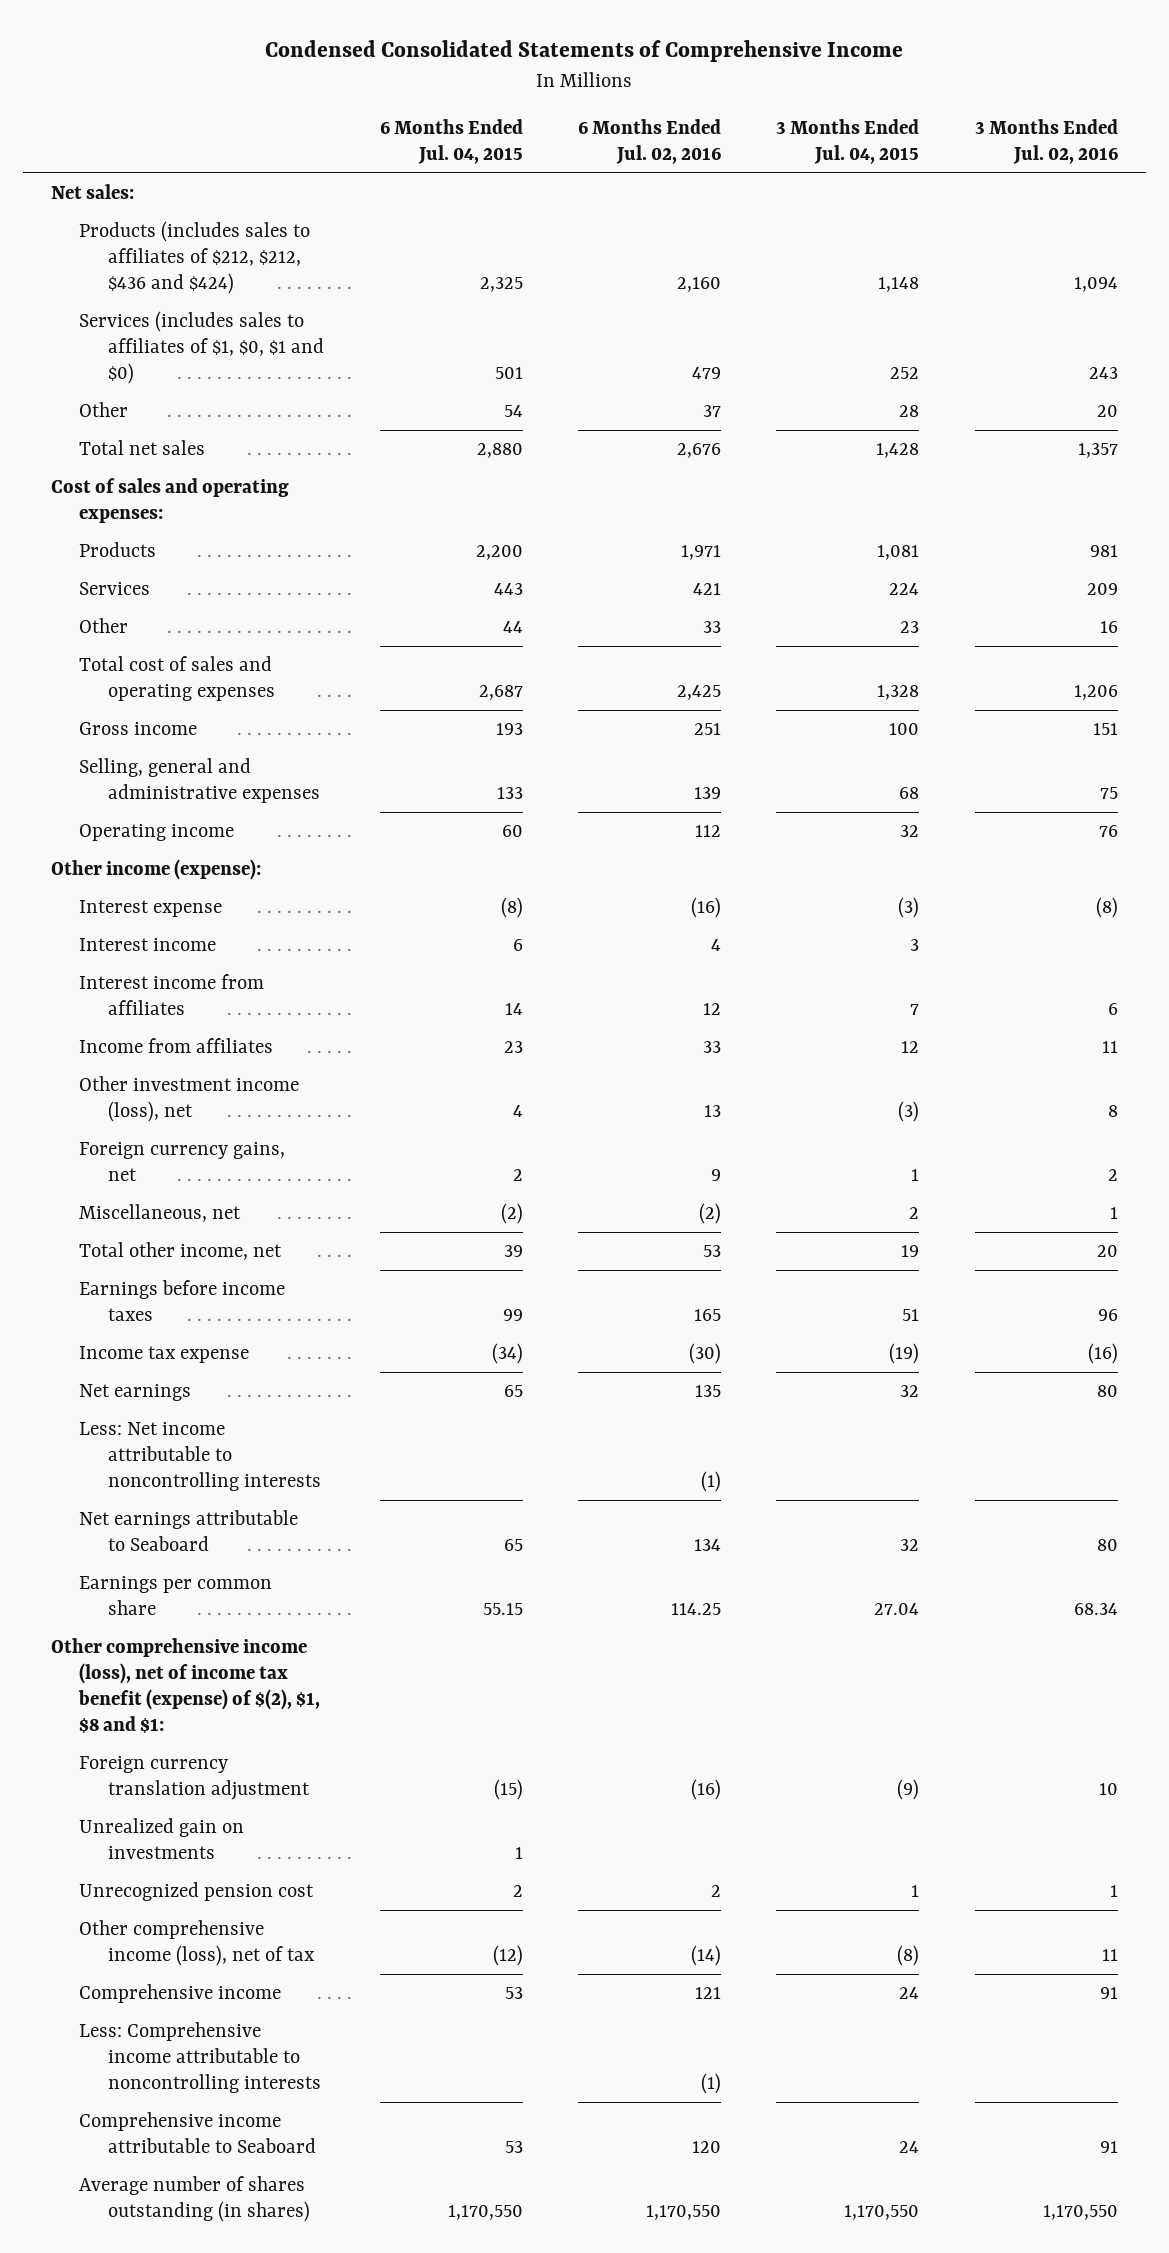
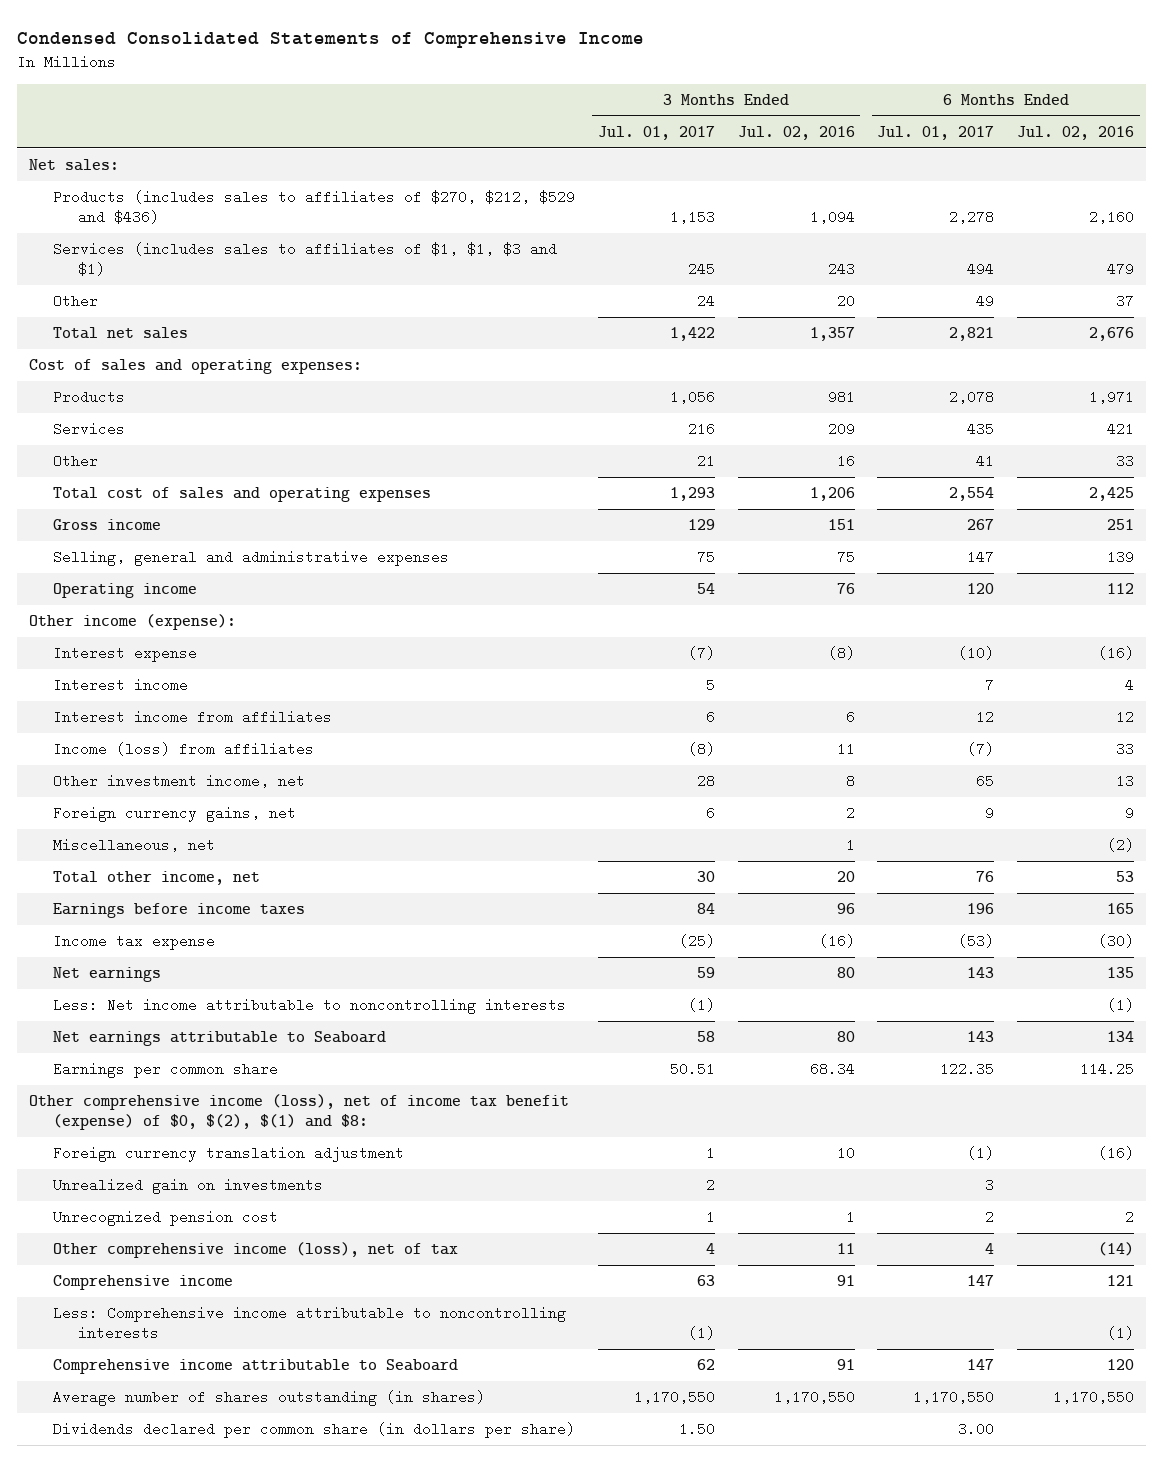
[379,118,523,164] 6 Months Ended Jul. 04, 2015 -> none
[776,118,920,164] 3 Months Ended Jul. 04, 2015 -> none
none -> [597,125,715,140] Jul. 01, 2017
none -> [877,125,995,140] Jul. 01, 2017
[79,221,311,295] Products (includes sales to affiliates of $212, $212, $436 and $424) -> [53,190,576,225] Products (includes sales to affiliates of $270, $212, $529 and $436)
[79,311,325,385] Services (includes sales to affiliates of $1, $0, $1 and $0) -> [53,242,558,277] Services (includes sales to affiliates of $1, $1, $3 and $1)
[79,1038,274,1054] Income from affiliates -> [53,742,315,757] Income (loss) from affiliates
[79,1076,300,1123] Other investment income (loss), net -> [53,774,306,789] Other investment income, net
[50,1638,321,1734] Other comprehensive income (loss), net of income tax benefit (expense) of $(2), $1, $8 and $1: -> [28,1094,569,1131] Other comprehensive income (loss), net of income tax benefit (expense) of $0, $(2), $(1) and $8:
none -> [53,1422,576,1439] Dividends declared per common share (in dollars per share)

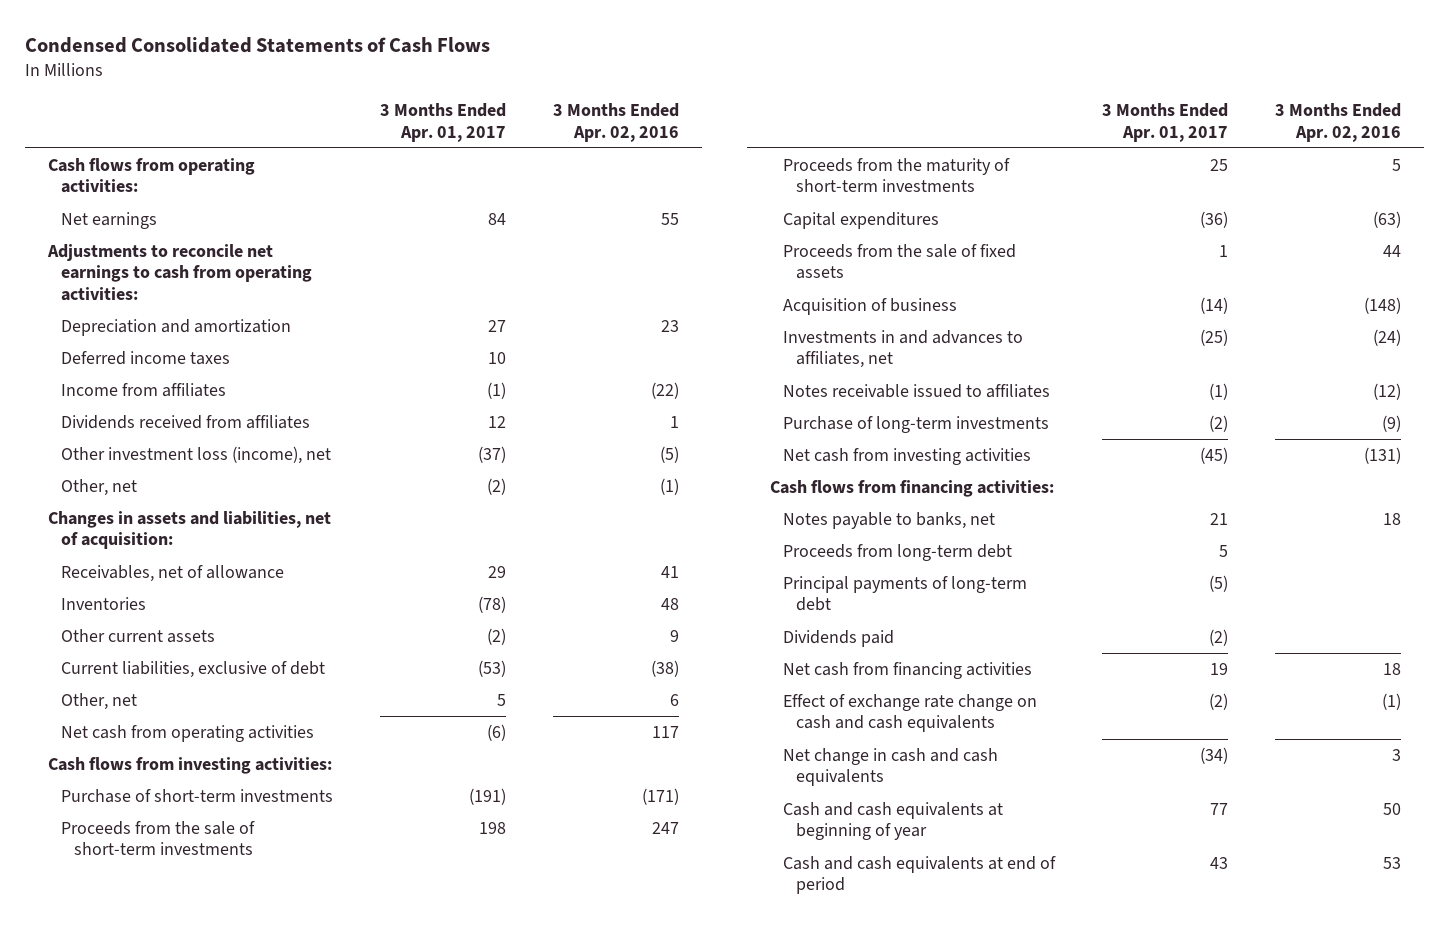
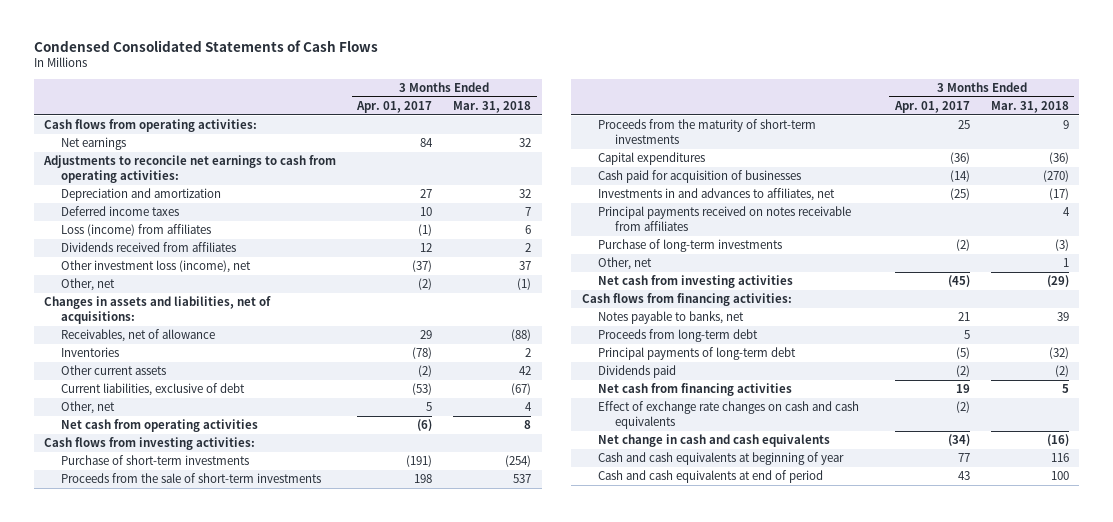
[552,103,679,142] 3 Months Ended Apr. 02, 2016 -> none
none -> [453,101,532,114] Mar. 31, 2018
[60,382,226,397] Income from affiliates -> [60,224,211,237] Loss (income) from affiliates
[47,510,331,550] Changes in assets and liabilities, net of acquisition: -> [44,296,272,325] Changes in assets and liabilities, net of acquisitions:
[783,243,1017,280] Proceeds from the sale of fixed assets -> none
[783,297,958,315] Acquisition of business -> [598,170,802,184] Cash paid for acquisition of businesses
[783,383,1051,398] Notes receivable issued to affiliates -> none
none -> [598,206,852,232] Principal payments received on notes receivable from affiliates
none -> [598,257,653,271] Other, net
[783,693,1038,733] Effect of exchange rate change on cash and cash equivalents -> [598,401,860,430] Effect of exchange rate changes on cash and cash equivalents

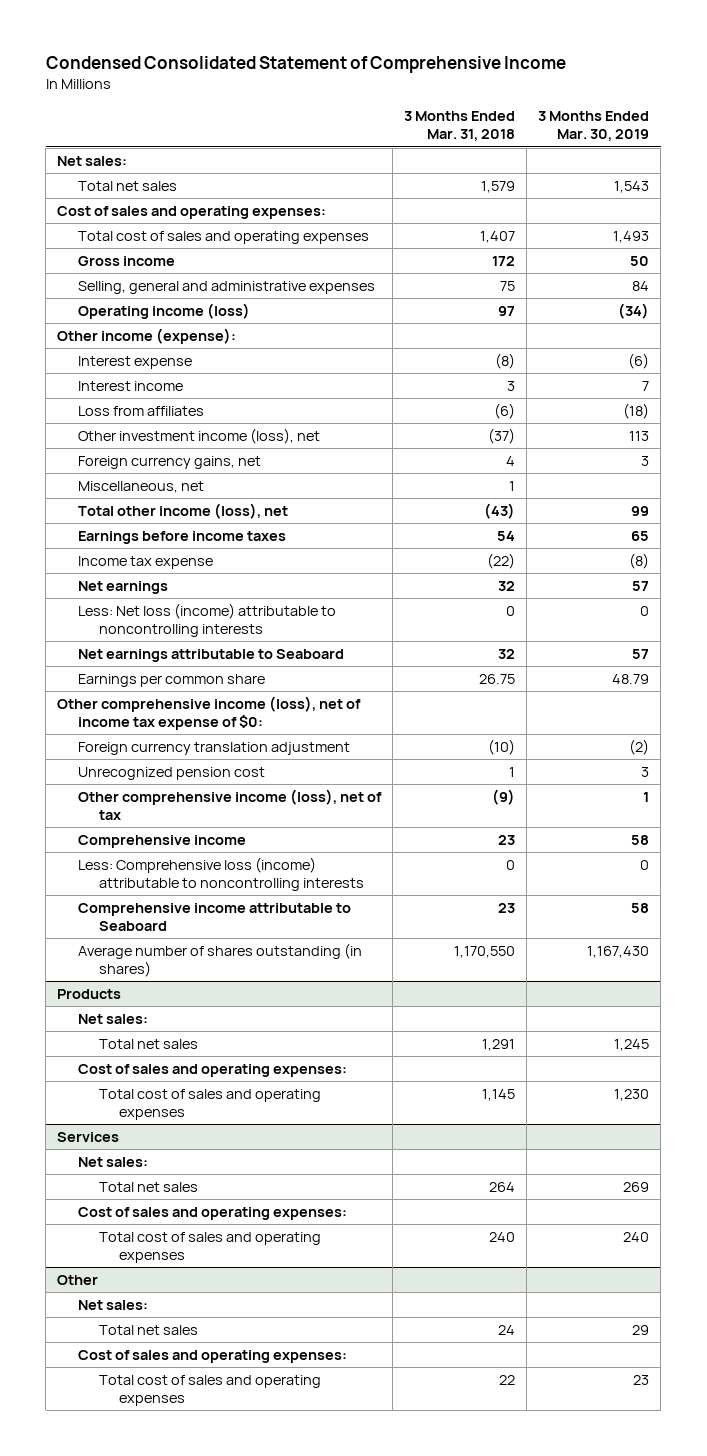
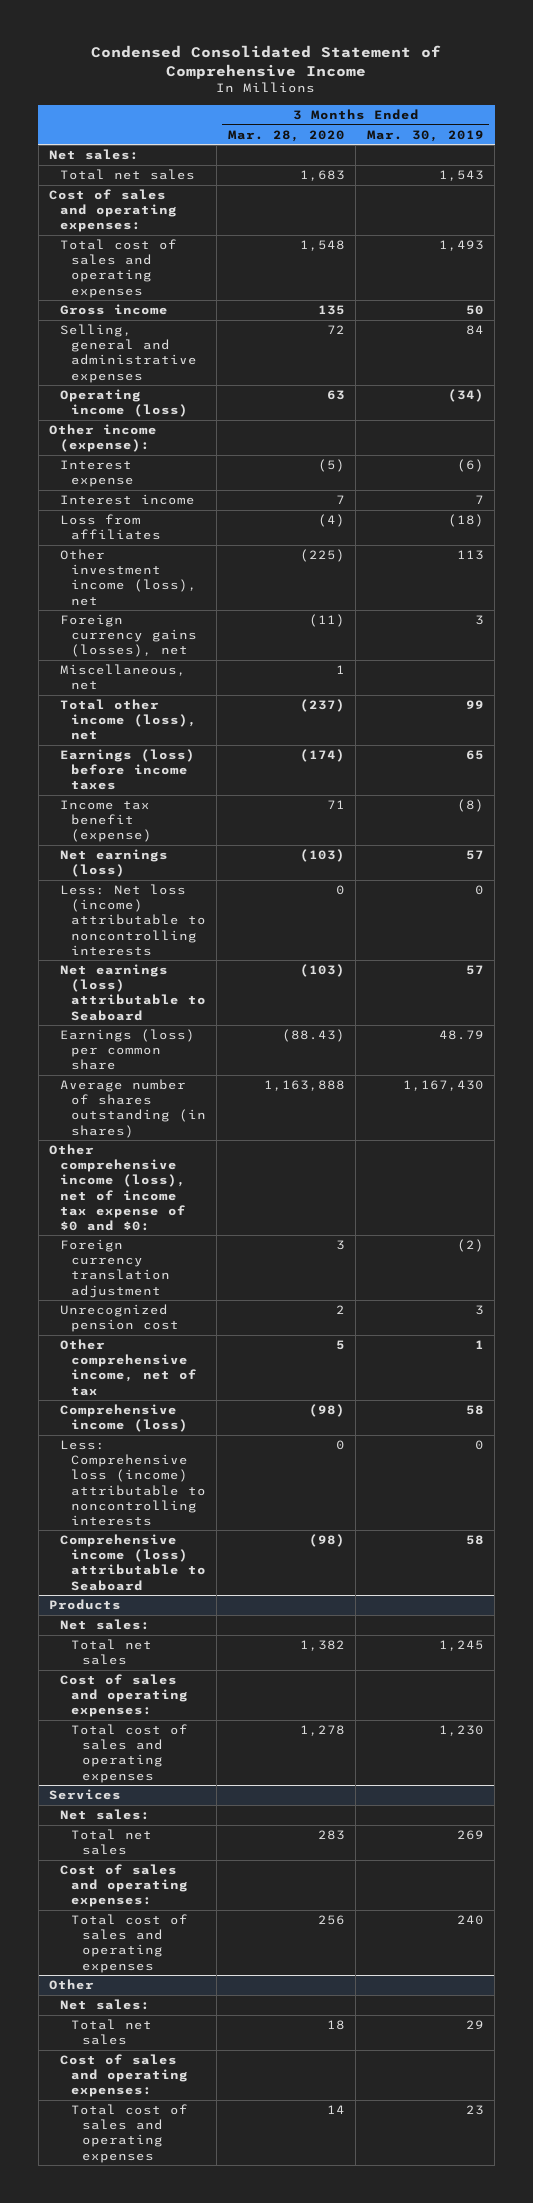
[404,111,516,142] 3 Months Ended Mar. 31, 2018 -> none
none -> [227,129,345,142] Mar. 28, 2020
[78,455,262,469] Foreign currency gains, net -> [60,614,198,658] Foreign currency gains (losses), net
[78,530,287,544] Earnings before income taxes -> [60,749,196,791] Earnings (loss) before income taxes
[78,555,214,569] Income tax expense -> [60,800,153,843] Income tax benefit (expense)
[78,580,169,594] Net earnings -> [60,849,169,878] Net earnings (loss)
[78,648,345,662] Net earnings attributable to Seaboard -> [60,964,207,1021] Net earnings (loss) attributable to Seaboard
[78,673,266,687] Earnings per common share -> [60,1029,196,1071] Earnings (loss) per common share
[78,942,363,978] Average number of shares outstanding (in shares) -> [60,1079,207,1138] Average number of shares outstanding (in shares)
[57,695,362,731] Other comprehensive income (loss), net of income tax expense of $0: -> [49,1144,187,1231] Other comprehensive income (loss), net of income tax expense of $0 and $0:
[78,788,383,821] Other comprehensive income (loss), net of tax -> [60,1339,198,1396] Other comprehensive income, net of tax
[78,834,247,848] Comprehensive income -> [60,1404,189,1433] Comprehensive income (loss)
[78,902,352,932] Comprehensive income attributable to Seaboard -> [60,1534,207,1591] Comprehensive income (loss) attributable to Seaboard

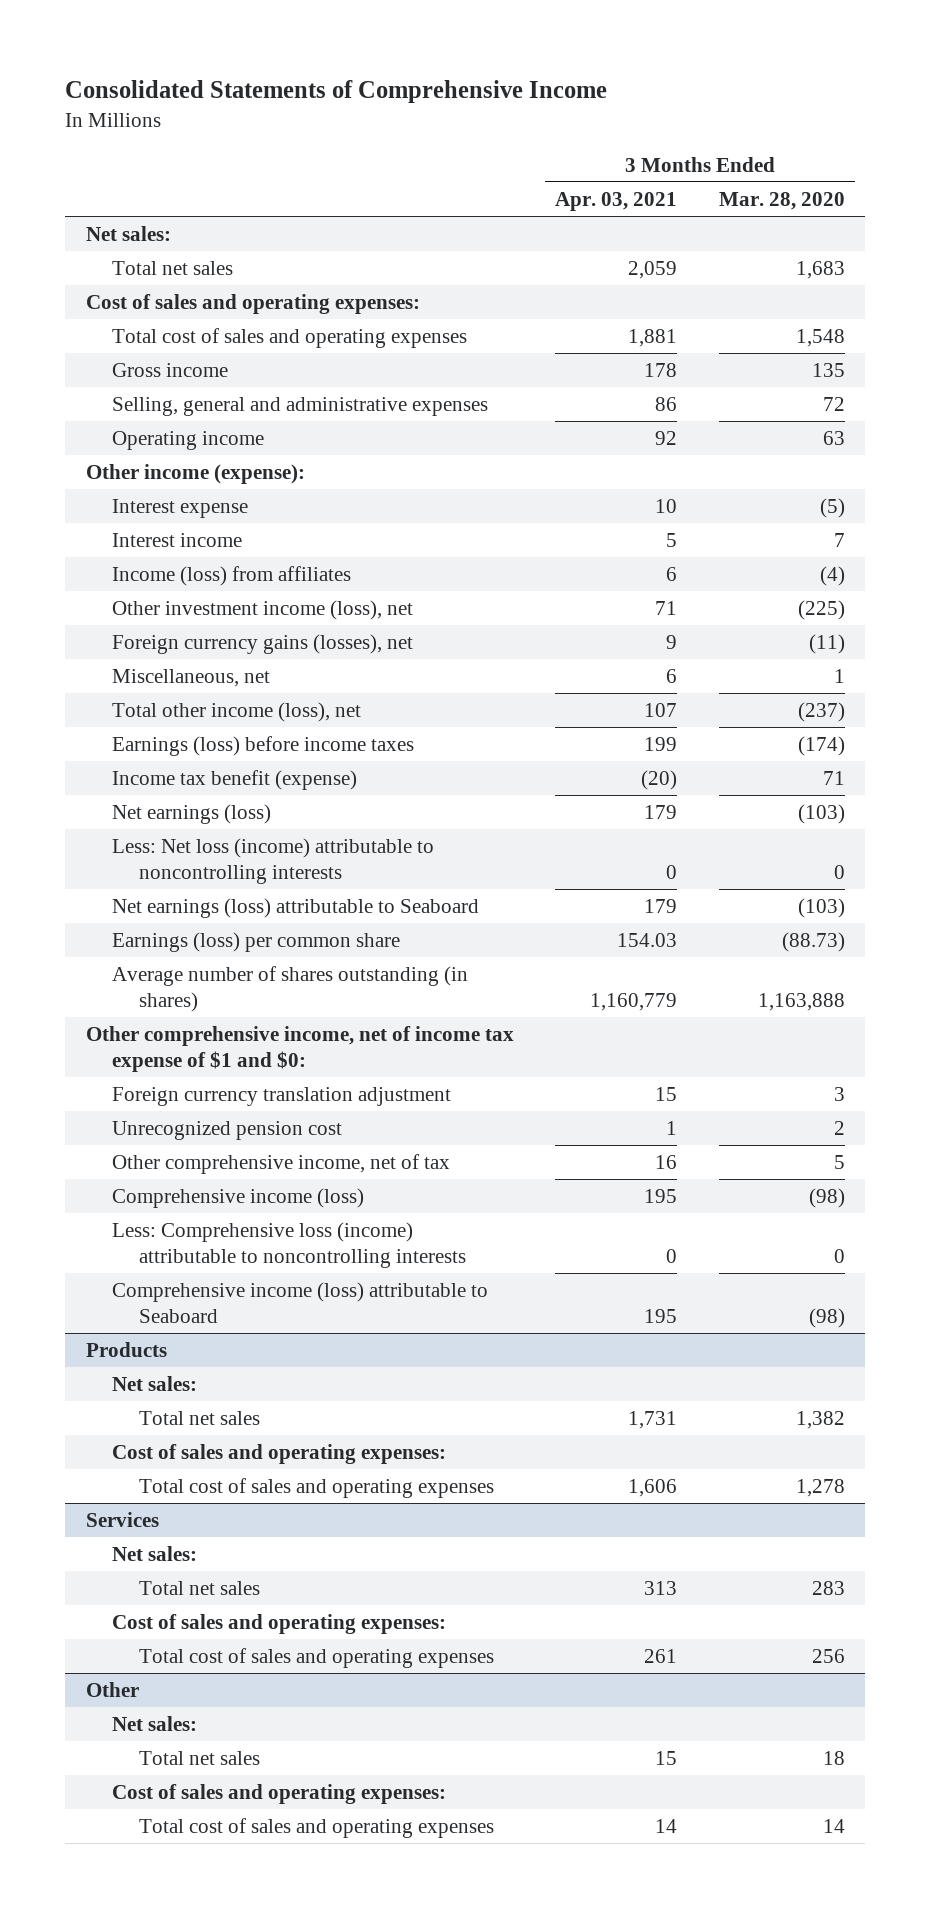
[91,45,442,80] Condensed Consolidated Statement of Comprehensive Income -> [65,79,608,103] Consolidated Statements of Comprehensive Income
[366,129,484,142] Mar. 30, 2019 -> none
none -> [555,191,678,211] Apr. 03, 2021
[60,389,189,418] Operating income (loss) -> [112,430,265,450] Operating income
[60,514,162,541] Loss from affiliates -> [112,565,352,586] Income (loss) from affiliates
[281,1029,345,1043] (88.43) -> [781,931,845,952] (88.73)
[49,1144,187,1231] Other comprehensive income (loss), net of income tax expense of $0 and $0: -> [85,1025,514,1073] Other comprehensive income, net of income tax expense of $1 and $0:

